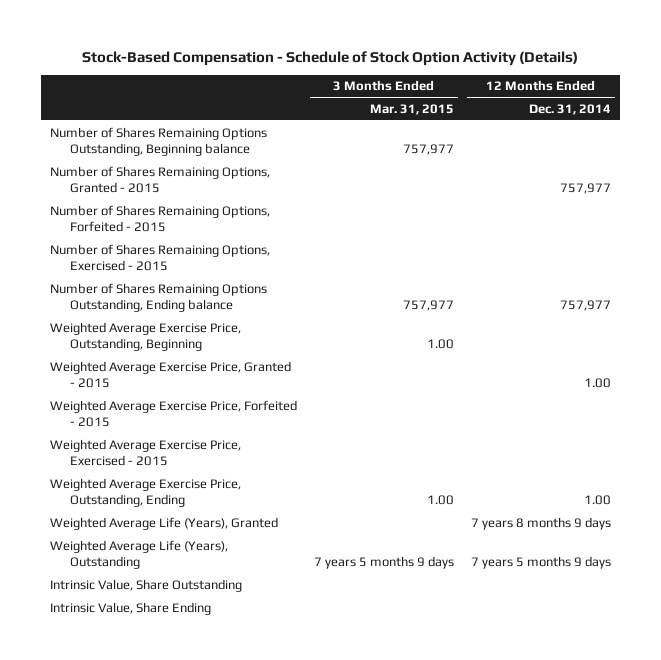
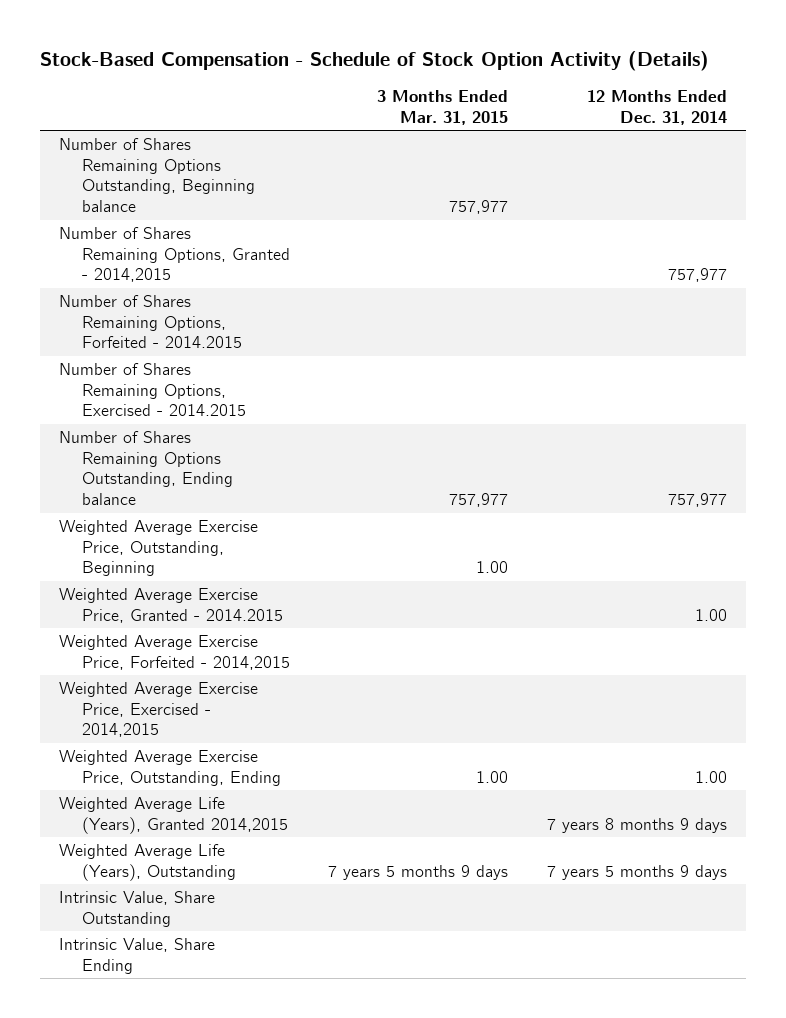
[49,165,270,194] Number of Shares Remaining Options, Granted - 2015 -> [59,227,290,283] Number of Shares Remaining Options, Granted - 2014,2015
[49,204,270,233] Number of Shares Remaining Options, Forfeited - 2015 -> [59,295,242,349] Number of Shares Remaining Options, Forfeited - 2014.2015
[49,243,270,272] Number of Shares Remaining Options, Exercised - 2015 -> [59,363,246,417] Number of Shares Remaining Options, Exercised - 2014.2015
[49,360,291,389] Weighted Average Exercise Price, Granted - 2015 -> [59,588,283,623] Weighted Average Exercise Price, Granted - 2014.2015
[49,399,297,428] Weighted Average Exercise Price, Forfeited - 2015 -> [59,635,290,670] Weighted Average Exercise Price, Forfeited - 2014,2015
[49,438,241,467] Weighted Average Exercise Price, Exercised - 2015 -> [59,682,259,738] Weighted Average Exercise Price, Exercised - 2014,2015
[49,516,278,530] Weighted Average Life (Years), Granted -> [59,797,288,834] Weighted Average Life (Years), Granted 2014,2015

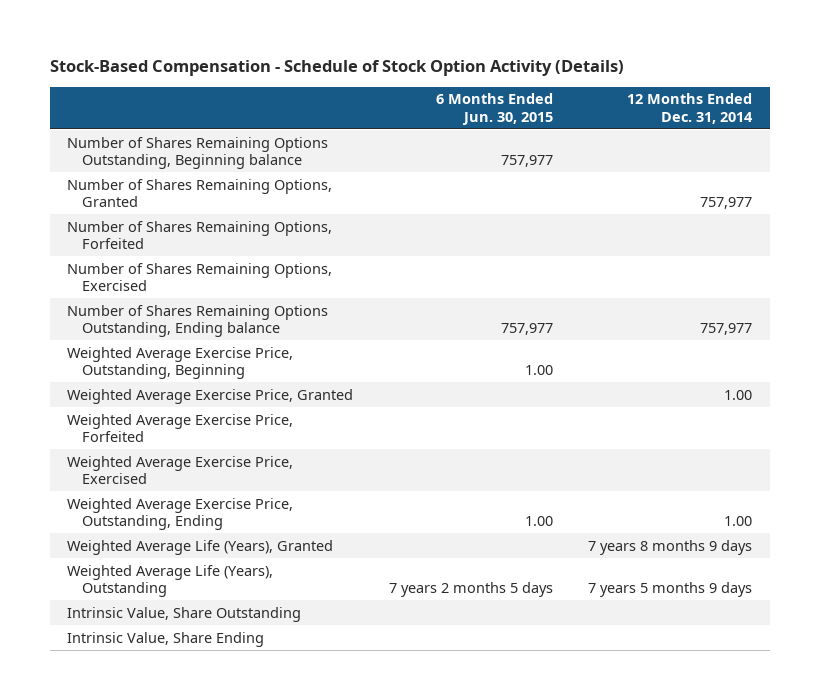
[377,90,509,125] 3 Months Ended Mar. 31, 2015 -> none
none -> [435,93,553,125] 6 Months Ended Jun. 30, 2015
[59,227,290,283] Number of Shares Remaining Options, Granted - 2014,2015 -> [67,178,333,207] Number of Shares Remaining Options, Granted
[59,295,242,349] Number of Shares Remaining Options, Forfeited - 2014.2015 -> [67,220,333,249] Number of Shares Remaining Options, Forfeited
[59,363,246,417] Number of Shares Remaining Options, Exercised - 2014.2015 -> [67,262,333,291] Number of Shares Remaining Options, Exercised
[59,588,283,623] Weighted Average Exercise Price, Granted - 2014.2015 -> [67,388,354,404] Weighted Average Exercise Price, Granted
[59,635,290,670] Weighted Average Exercise Price, Forfeited - 2014,2015 -> [67,413,294,442] Weighted Average Exercise Price, Forfeited
[59,682,259,738] Weighted Average Exercise Price, Exercised - 2014,2015 -> [67,455,294,484] Weighted Average Exercise Price, Exercised
[59,797,288,834] Weighted Average Life (Years), Granted 2014,2015 -> [67,539,334,555] Weighted Average Life (Years), Granted

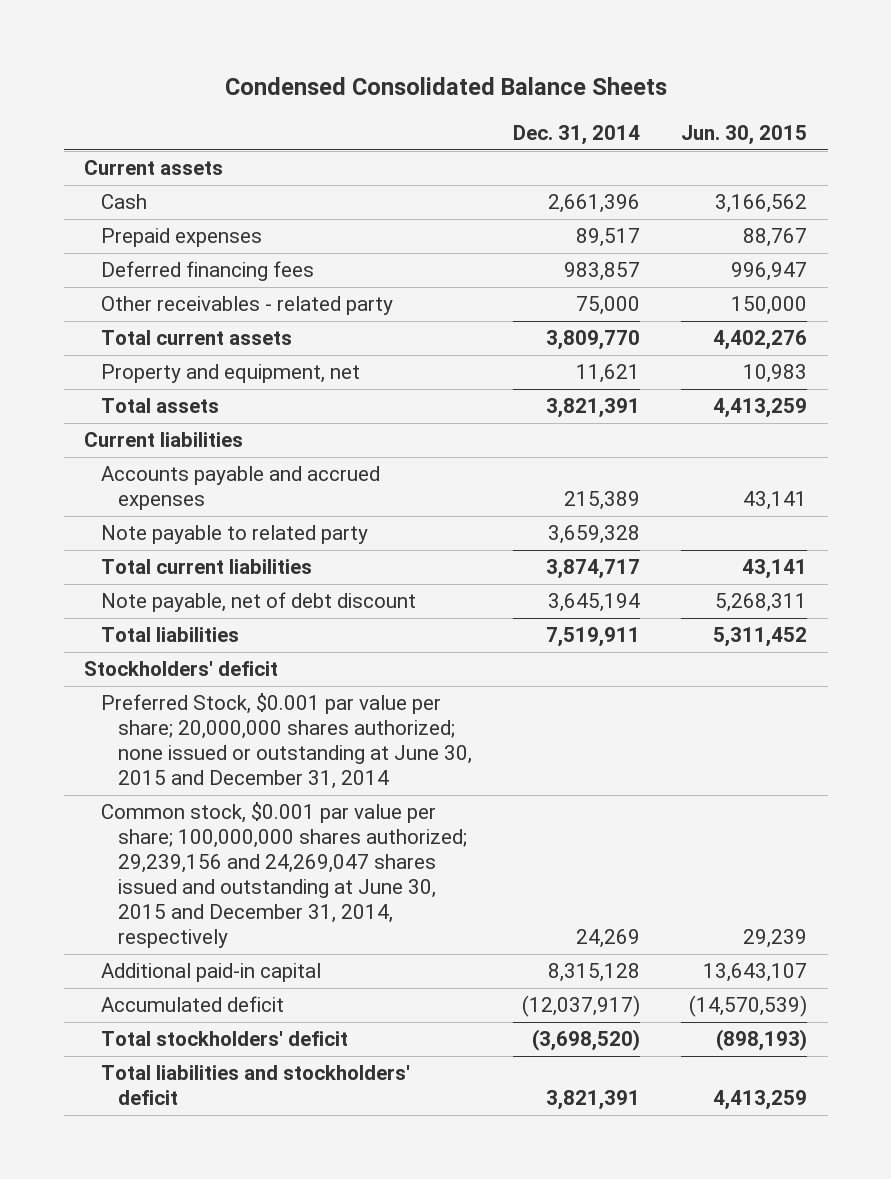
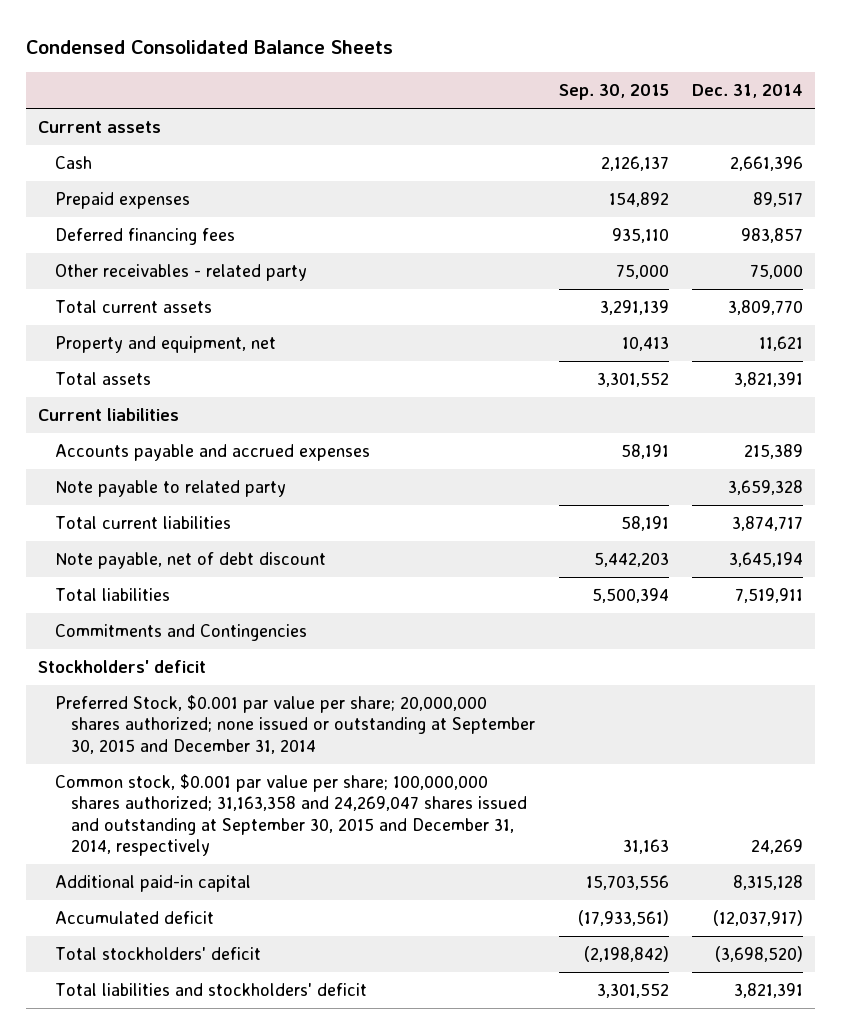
[681,125,808,146] Jun. 30, 2015 -> none
none -> [558,84,669,101] Sep. 30, 2015
none -> [54,623,307,641] Commitments and Contingencies
[101,693,473,790] Preferred Stock, $0.001 par value per share; 20,000,000 shares authorized; none issued or outstanding at June 30, 2015 and December 31, 2014 -> [54,694,536,754] Preferred Stock, $0.001 par value per share; 20,000,000 shares authorized; none issued or outstanding at September 30, 2015 and December 31, 2014
[101,802,468,949] Common stock, $0.001 par value per share; 100,000,000 shares authorized; 29,239,156 and 24,269,047 shares issued and outstanding at June 30, 2015 and December 31, 2014, respectively -> [54,773,528,857] Common stock, $0.001 par value per share; 100,000,000 shares authorized; 31,163,358 and 24,269,047 shares issued and outstanding at September 30, 2015 and December 31, 2014, respectively

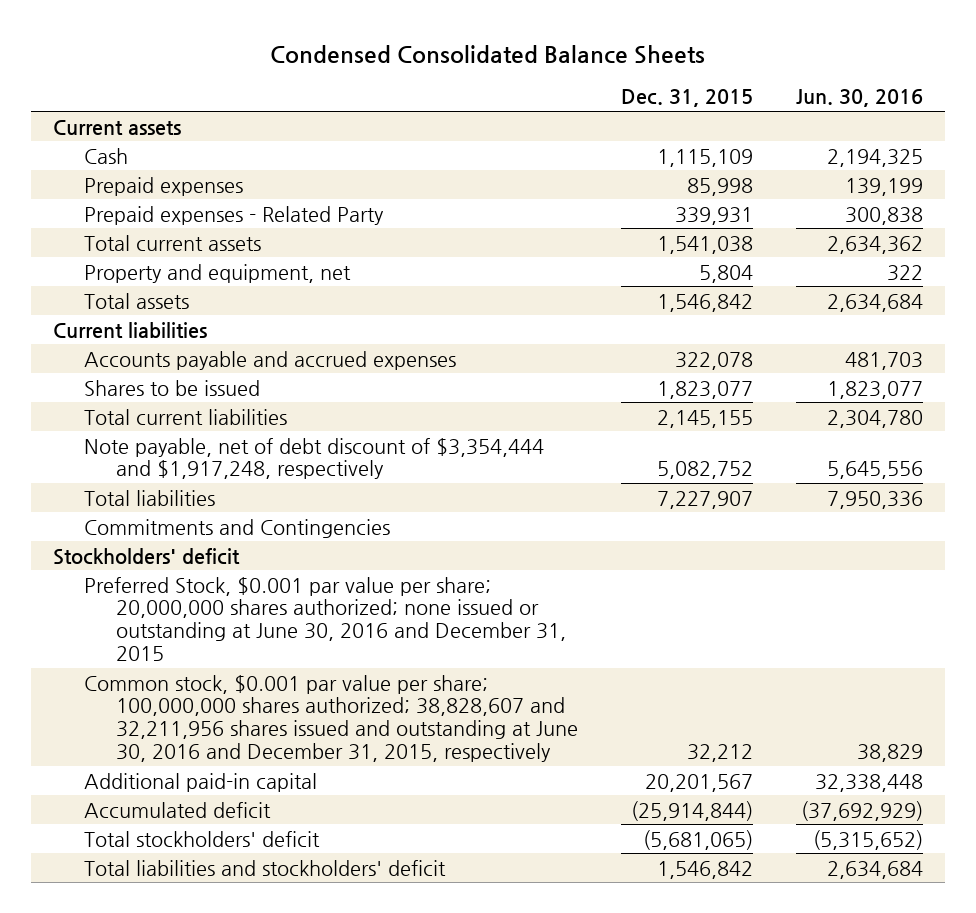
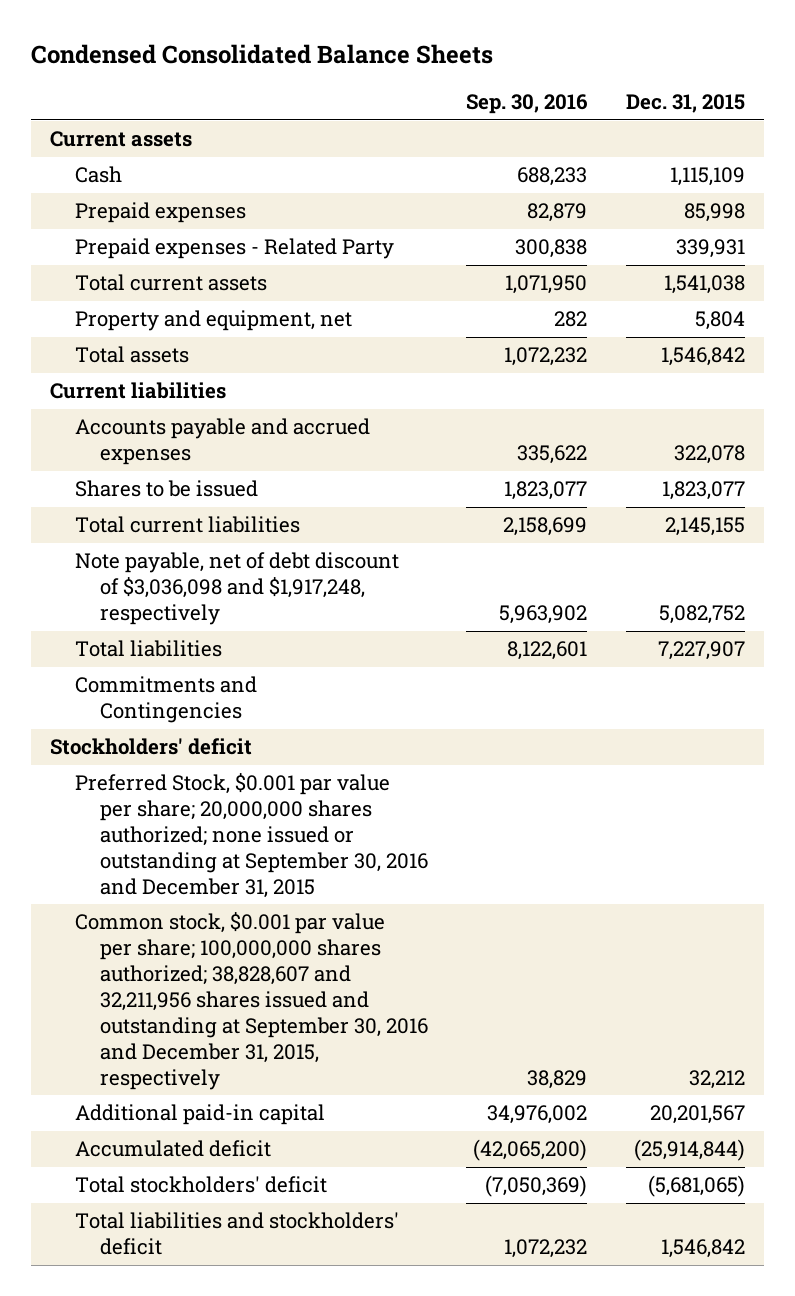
[796,89,924,108] Jun. 30, 2016 -> none
none -> [466,94,589,115] Sep. 30, 2016
[84,437,545,480] Note payable, net of debt discount of $3,354,444 and $1,917,248, respectively -> [74,552,399,626] Note payable, net of debt discount of $3,036,098 and $1,917,248, respectively
[84,576,566,661] Preferred Stock, $0.001 par value per share; 20,000,000 shares authorized; none issued or outstanding at June 30, 2016 and December 31, 2015 -> [74,773,428,898] Preferred Stock, $0.001 par value per share; 20,000,000 shares authorized; none issued or outstanding at September 30, 2016 and December 31, 2015
[84,674,578,762] Common stock, $0.001 par value per share; 100,000,000 shares authorized; 38,828,607 and 32,211,956 shares issued and outstanding at June 30, 2016 and December 31, 2015, respectively -> [74,912,428,1090] Common stock, $0.001 par value per share; 100,000,000 shares authorized; 38,828,607 and 32,211,956 shares issued and outstanding at September 30, 2016 and December 31, 2015, respectively

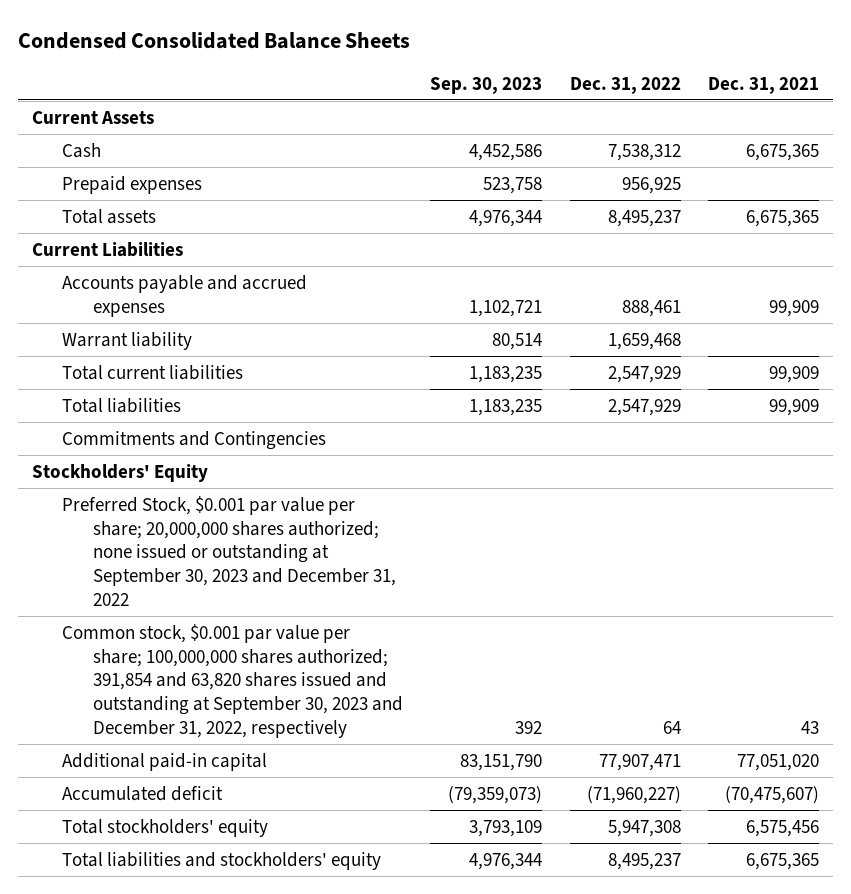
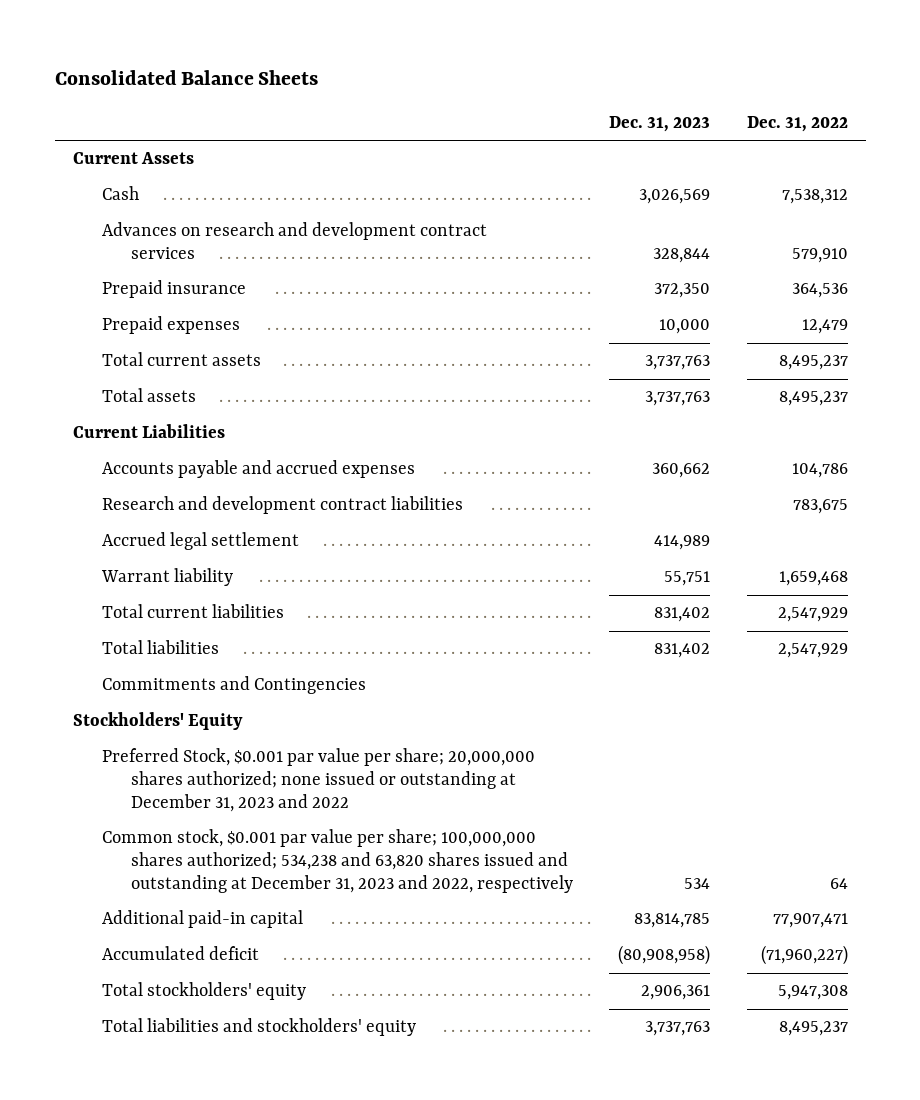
[17,31,410,49] Condensed Consolidated Balance Sheets -> [54,70,318,86] Consolidated Balance Sheets
[430,76,543,94] Sep. 30, 2023 -> none
[708,76,820,94] Dec. 31, 2021 -> none
none -> [609,116,711,133] Dec. 31, 2023
none -> [101,222,487,260] Advances on research and development contract services
none -> [101,280,246,299] Prepaid insurance
[621,176,681,194] 956,925 -> [801,319,848,335] 12,479
none -> [101,352,261,367] Total current assets
[621,299,681,317] 888,461 -> [791,463,848,479] 104,786
none -> [101,496,463,515] Research and development contract liabilities
none -> [101,532,299,551] Accrued legal settlement
[62,495,396,607] Preferred Stock, $0.001 par value per share; 20,000,000 shares authorized; none issued or outstanding at September 30, 2023 and December 31, 2022 -> [101,748,535,812] Preferred Stock, $0.001 par value per share; 20,000,000 shares authorized; none issued or outstanding at December 31, 2023 and 2022
[62,623,403,739] Common stock, $0.001 par value per share; 100,000,000 shares authorized; 391,854 and 63,820 shares issued and outstanding at September 30, 2023 and December 31, 2022, respectively -> [101,829,573,893] Common stock, $0.001 par value per share; 100,000,000 shares authorized; 534,238 and 63,820 shares issued and outstanding at December 31, 2023 and 2022, respectively

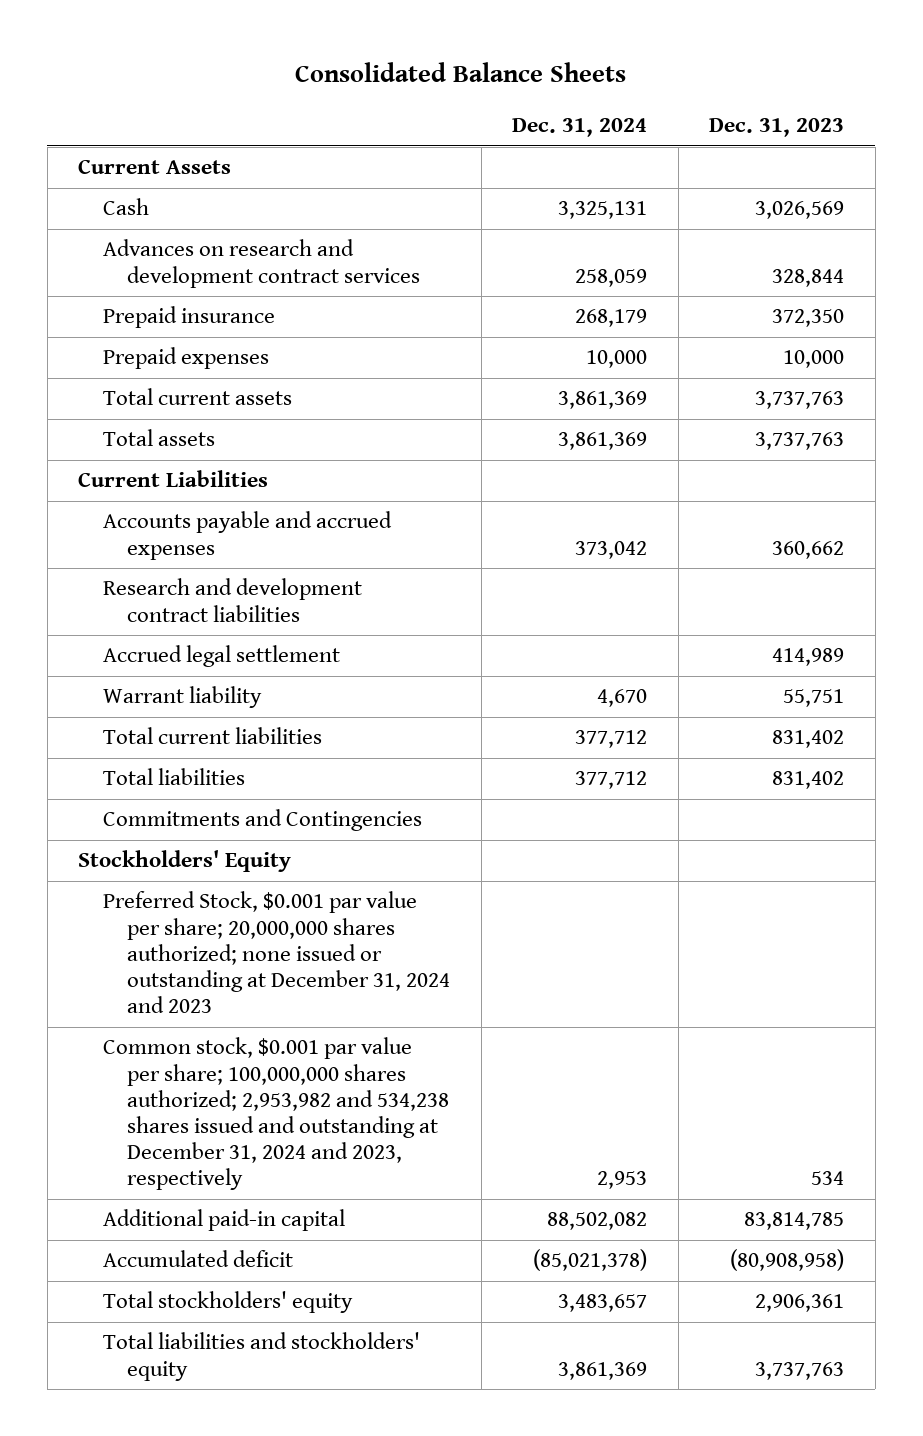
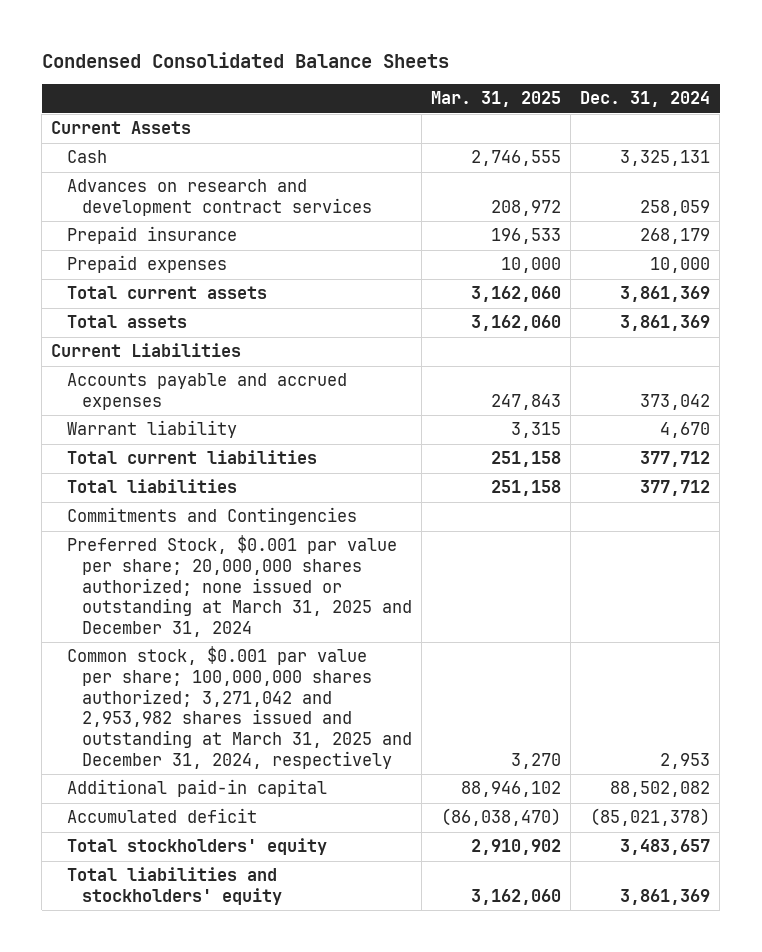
[295,62,627,83] Consolidated Balance Sheets -> [41,51,449,68] Condensed Consolidated Balance Sheets
[709,118,845,138] Dec. 31, 2023 -> none
none -> [431,91,562,108] Mar. 31, 2025
[102,578,362,622] Research and development contract liabilities -> none
[102,645,340,668] Accrued legal settlement -> none
[78,850,292,873] Stockholders' Equity -> none
[102,891,451,1014] Preferred Stock, $0.001 par value per share; 20,000,000 shares authorized; none issued or outstanding at December 31, 2024 and 2023 -> [66,535,413,638] Preferred Stock, $0.001 par value per share; 20,000,000 shares authorized; none issued or outstanding at March 31, 2025 and December 31, 2024
[102,1037,450,1191] Common stock, $0.001 par value per share; 100,000,000 shares authorized; 2,953,982 and 534,238 shares issued and outstanding at December 31, 2024 and 2023, respectively -> [66,646,413,769] Common stock, $0.001 par value per share; 100,000,000 shares authorized; 3,271,042 and 2,953,982 shares issued and outstanding at March 31, 2025 and December 31, 2024, respectively

